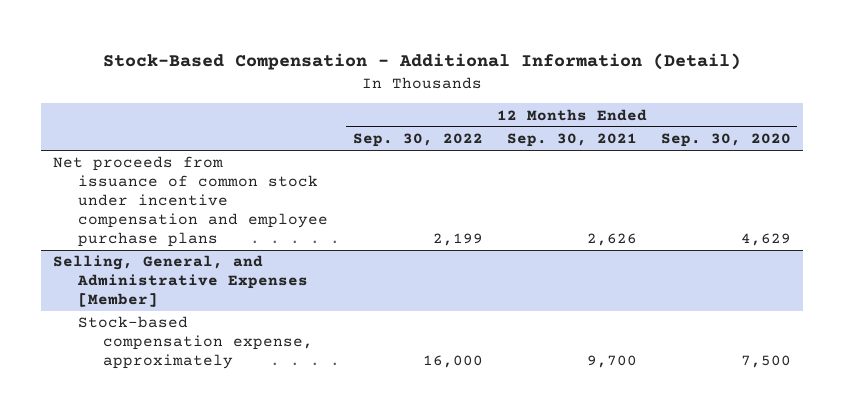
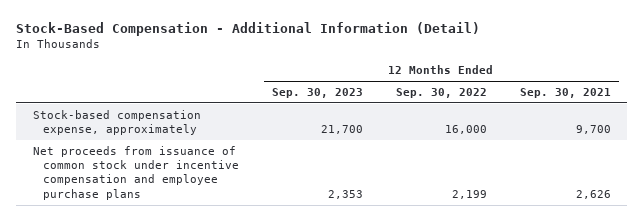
[661,133,792,148] Sep. 30, 2020 -> none
none -> [271,88,363,99] Sep. 30, 2023
[53,255,309,308] Selling, General, and Administrative Expenses [Member] -> none
[53,156,329,247] Net proceeds from issuance of common stock under incentive compensation and employee purchase plans -> [32,145,240,200] Net proceeds from issuance of common stock under incentive compensation and employee purchase plans

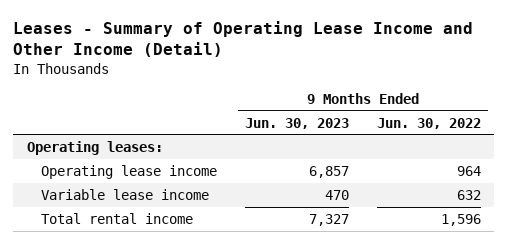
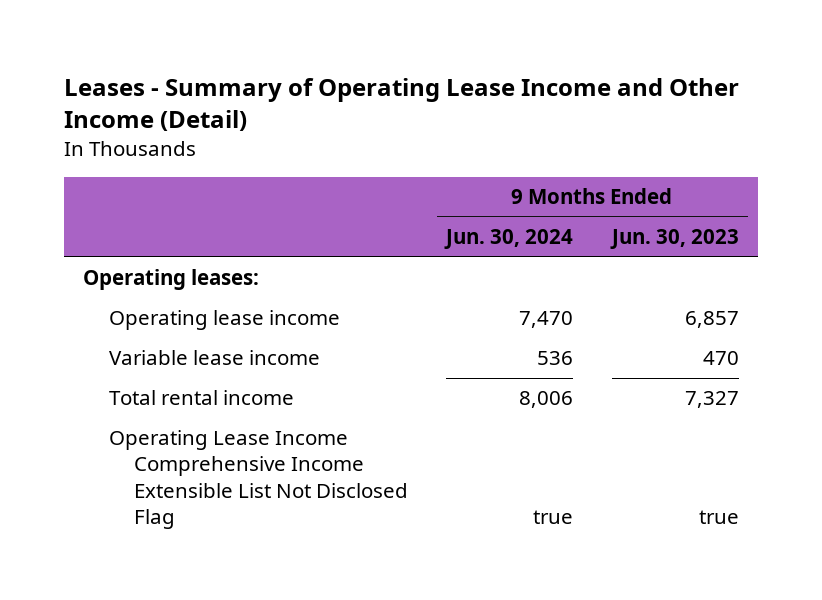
[376,117,481,129] Jun. 30, 2022 -> none
none -> [444,229,574,250] Jun. 30, 2024
none -> [108,430,409,529] Operating Lease Income Comprehensive Income Extensible List Not Disclosed Flag

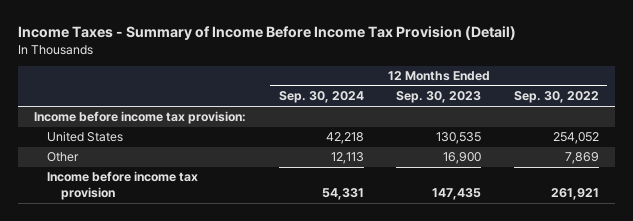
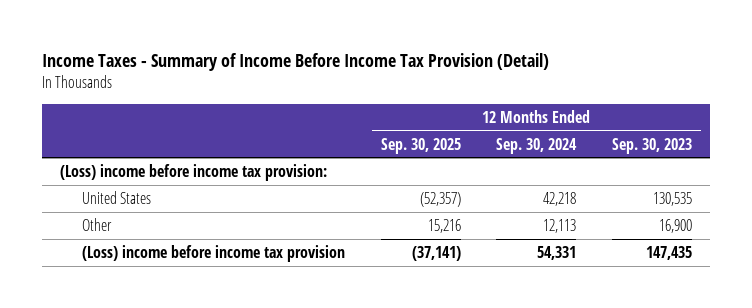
[514,91,600,104] Sep. 30, 2022 -> none
none -> [380,137,461,154] Sep. 30, 2025
[33,111,246,125] Income before income tax provision: -> [60,163,328,181] (Loss) income before income tax provision:
[47,171,199,201] Income before income tax provision -> [81,244,345,262] (Loss) income before income tax provision

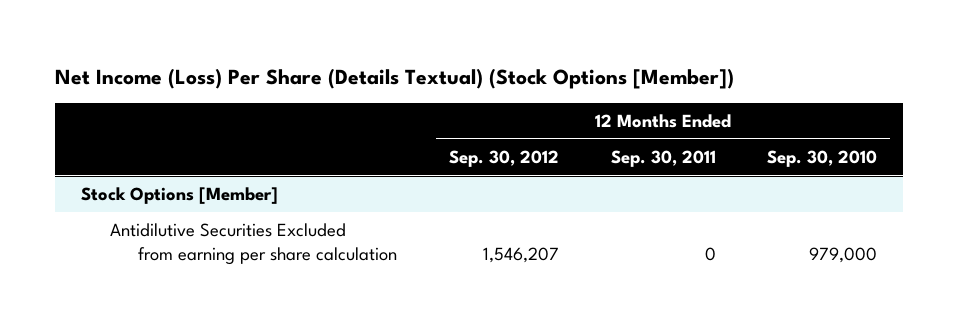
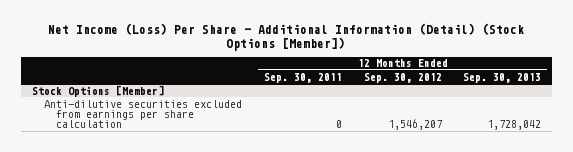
[55,68,735,90] Net Income (Loss) Per Share (Details Textual) (Stock Options [Member]) -> [48,23,525,52] Net Income (Loss) Per Share - Additional Information (Detail) (Stock Options [Member])
[767,149,878,167] Sep. 30, 2010 -> none
none -> [463,72,542,83] Sep. 30, 2013
[109,223,398,265] Antidilutive Securities Excluded from earning per share calculation -> [43,99,242,129] Anti-dilutive securities excluded from earnings per share calculation

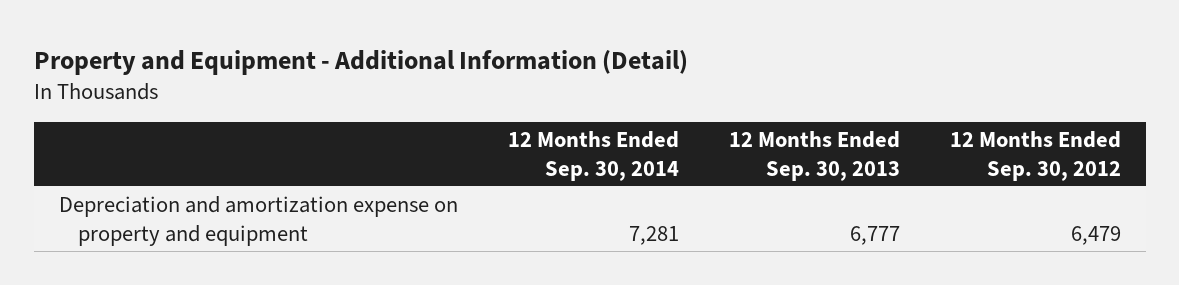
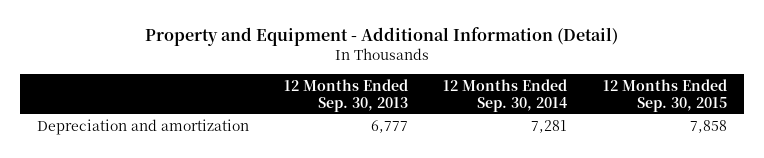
[949,130,1121,181] 12 Months Ended Sep. 30, 2012 -> none
none -> [602,78,727,112] 12 Months Ended Sep. 30, 2015
[58,195,458,247] Depreciation and amortization expense on property and equipment -> [37,119,250,136] Depreciation and amortization

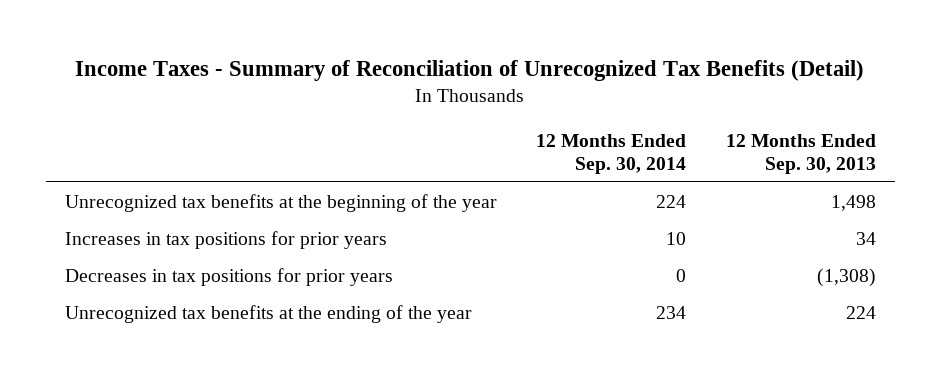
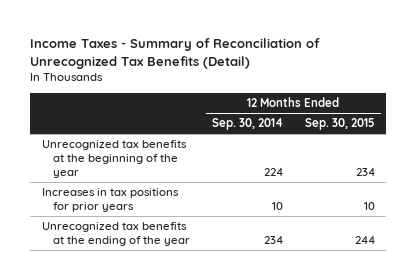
[725,133,876,175] 12 Months Ended Sep. 30, 2013 -> none
none -> [304,118,375,131] Sep. 30, 2015
[65,267,394,286] Decreases in tax positions for prior years -> none

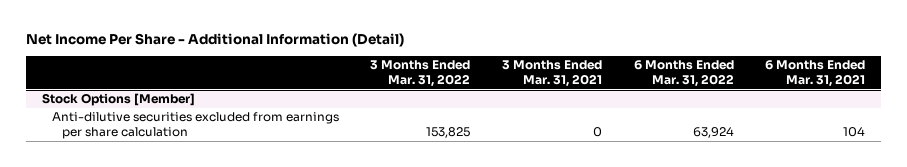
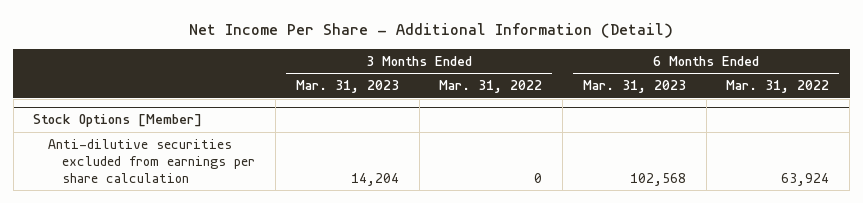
[501,60,602,87] 3 Months Ended Mar. 31, 2021 -> none
[765,60,866,87] 6 Months Ended Mar. 31, 2021 -> none
none -> [295,80,399,94] Mar. 31, 2023
none -> [582,80,686,94] Mar. 31, 2023
[426,127,471,139] 153,825 -> [534,172,543,183] 0

